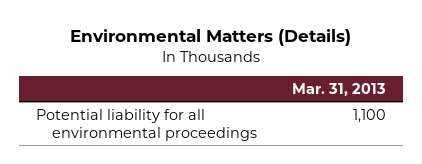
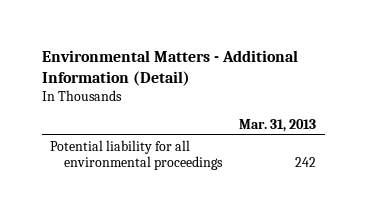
[70,28,352,46] Environmental Matters (Details) -> [41,50,298,87] Environmental Matters - Additional Information (Detail)
[352,108,386,123] 1,100 -> [295,157,317,168] 242

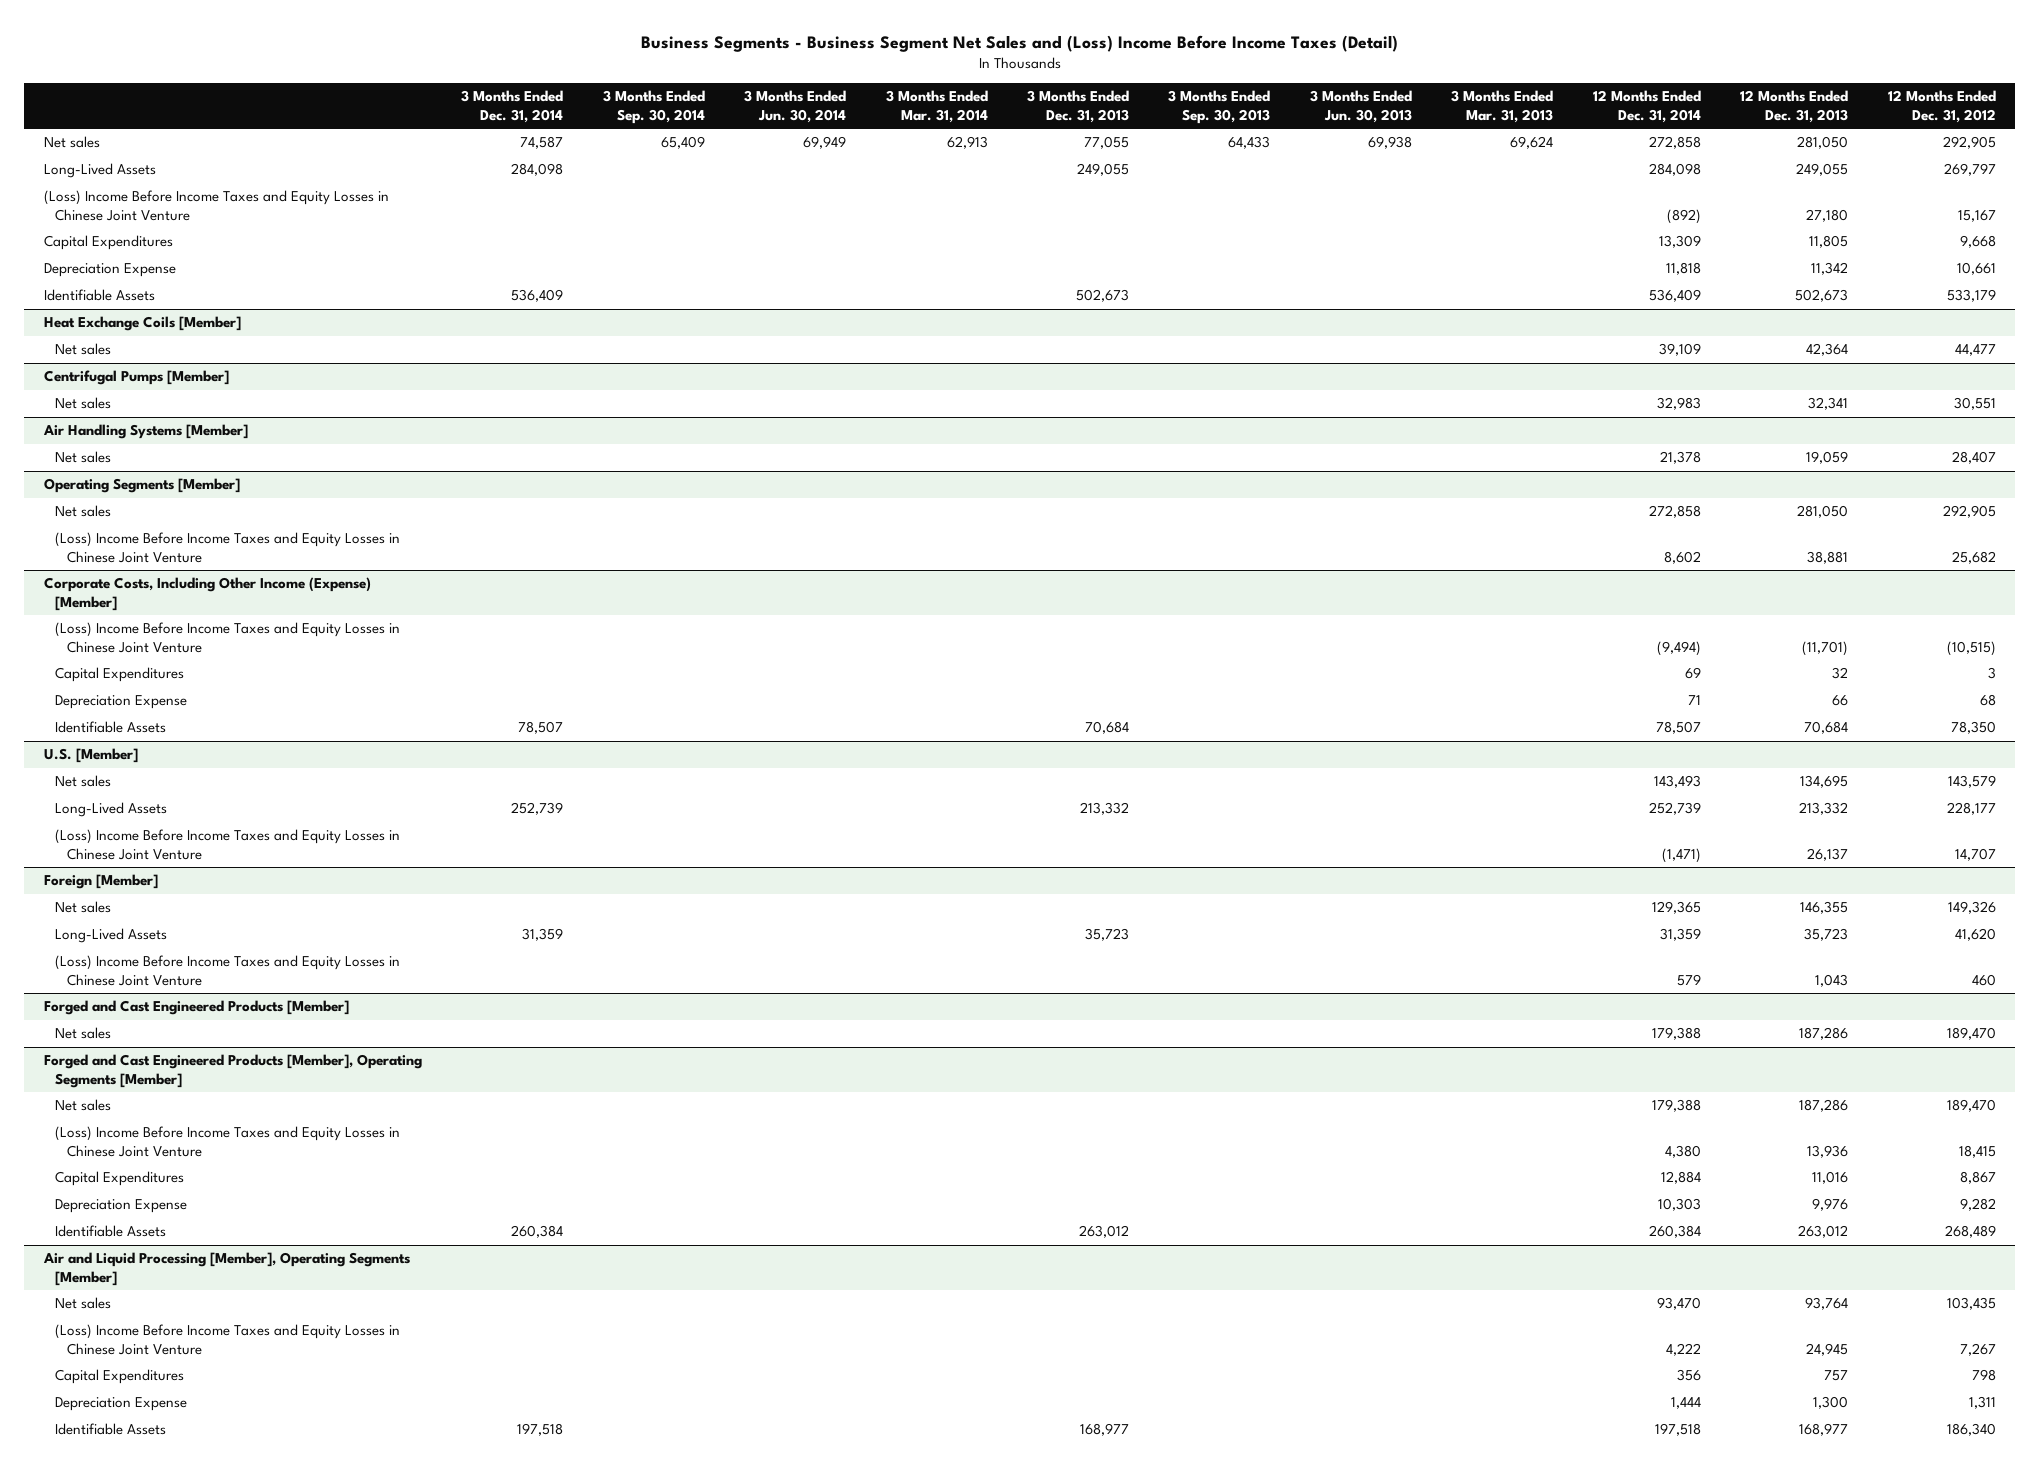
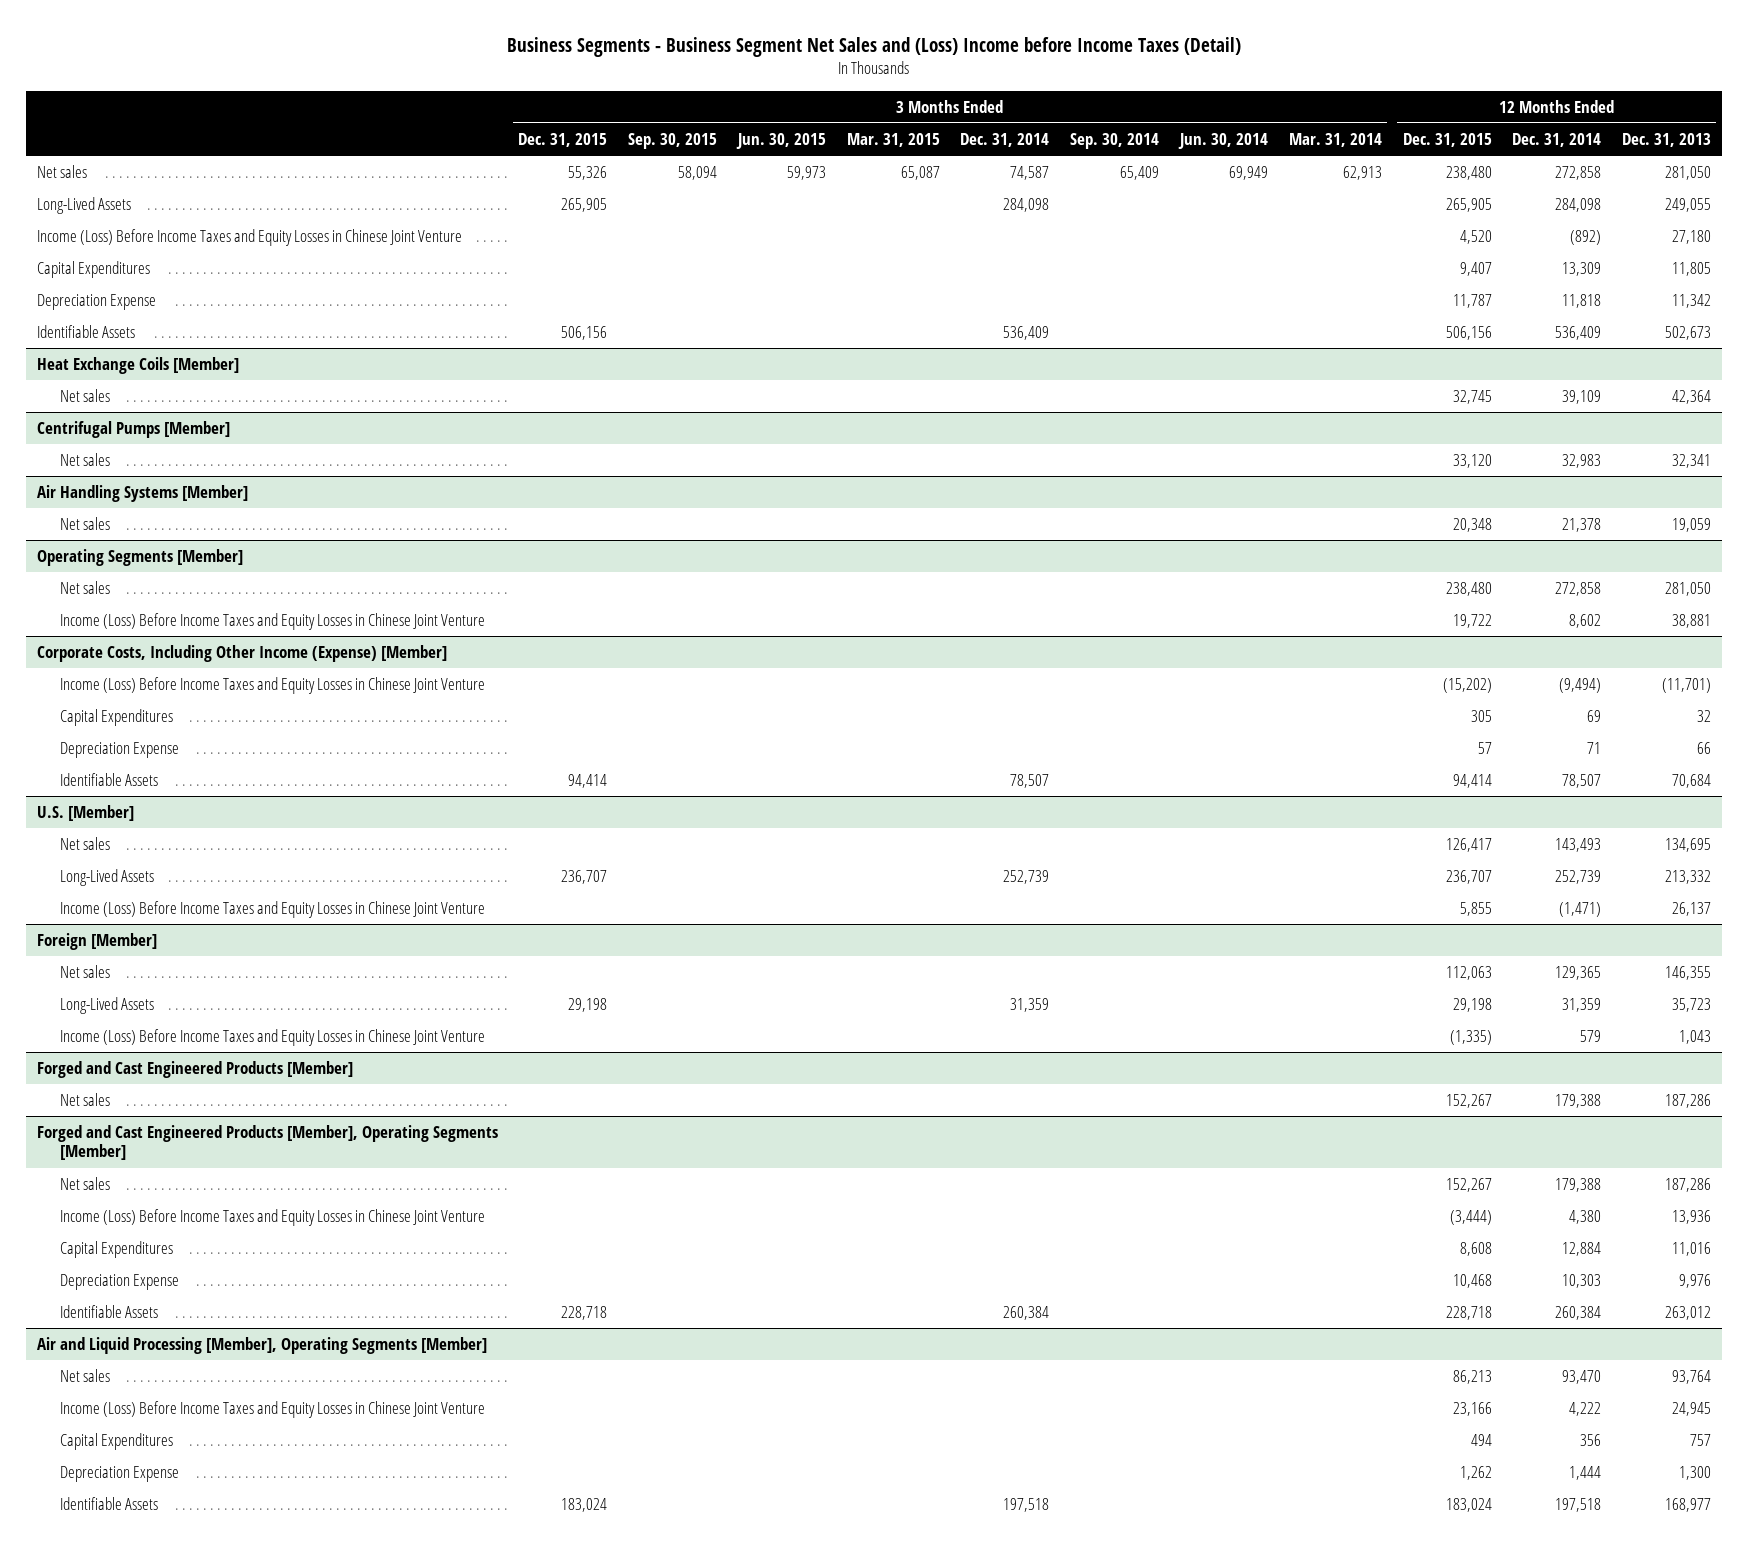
[640,34,1398,52] Business Segments - Business Segment Net Sales and (Loss) Income Before Income Taxes (Detail) -> [506,36,1241,57] Business Segments - Business Segment Net Sales and (Loss) Income before Income Taxes (Detail)
[1027,90,1130,123] 3 Months Ended Dec. 31, 2013 -> none
[1168,90,1271,124] 3 Months Ended Sep. 30, 2013 -> none
[1309,90,1412,123] 3 Months Ended Jun. 30, 2013 -> none
[1451,90,1554,123] 3 Months Ended Mar. 31, 2013 -> none
[1887,90,1996,123] 12 Months Ended Dec. 31, 2012 -> none
none -> [518,133,608,148] Dec. 31, 2015
none -> [628,133,718,150] Sep. 30, 2015
none -> [735,133,826,150] Jun. 30, 2015
none -> [846,133,940,148] Mar. 31, 2015
none -> [1402,133,1492,148] Dec. 31, 2015
[43,190,389,221] (Loss) Income Before Income Taxes and Equity Losses in Chinese Joint Venture -> [36,229,462,247] Income (Loss) Before Income Taxes and Equity Losses in Chinese Joint Venture
[55,532,401,563] (Loss) Income Before Income Taxes and Equity Losses in Chinese Joint Venture -> [59,613,485,631] Income (Loss) Before Income Taxes and Equity Losses in Chinese Joint Venture
[55,622,401,653] (Loss) Income Before Income Taxes and Equity Losses in Chinese Joint Venture -> [59,677,485,695] Income (Loss) Before Income Taxes and Equity Losses in Chinese Joint Venture
[55,829,401,860] (Loss) Income Before Income Taxes and Equity Losses in Chinese Joint Venture -> [59,901,485,919] Income (Loss) Before Income Taxes and Equity Losses in Chinese Joint Venture
[55,955,401,986] (Loss) Income Before Income Taxes and Equity Losses in Chinese Joint Venture -> [59,1029,485,1047] Income (Loss) Before Income Taxes and Equity Losses in Chinese Joint Venture
[55,1126,401,1157] (Loss) Income Before Income Taxes and Equity Losses in Chinese Joint Venture -> [59,1209,485,1227] Income (Loss) Before Income Taxes and Equity Losses in Chinese Joint Venture
[55,1324,401,1355] (Loss) Income Before Income Taxes and Equity Losses in Chinese Joint Venture -> [59,1401,485,1419] Income (Loss) Before Income Taxes and Equity Losses in Chinese Joint Venture

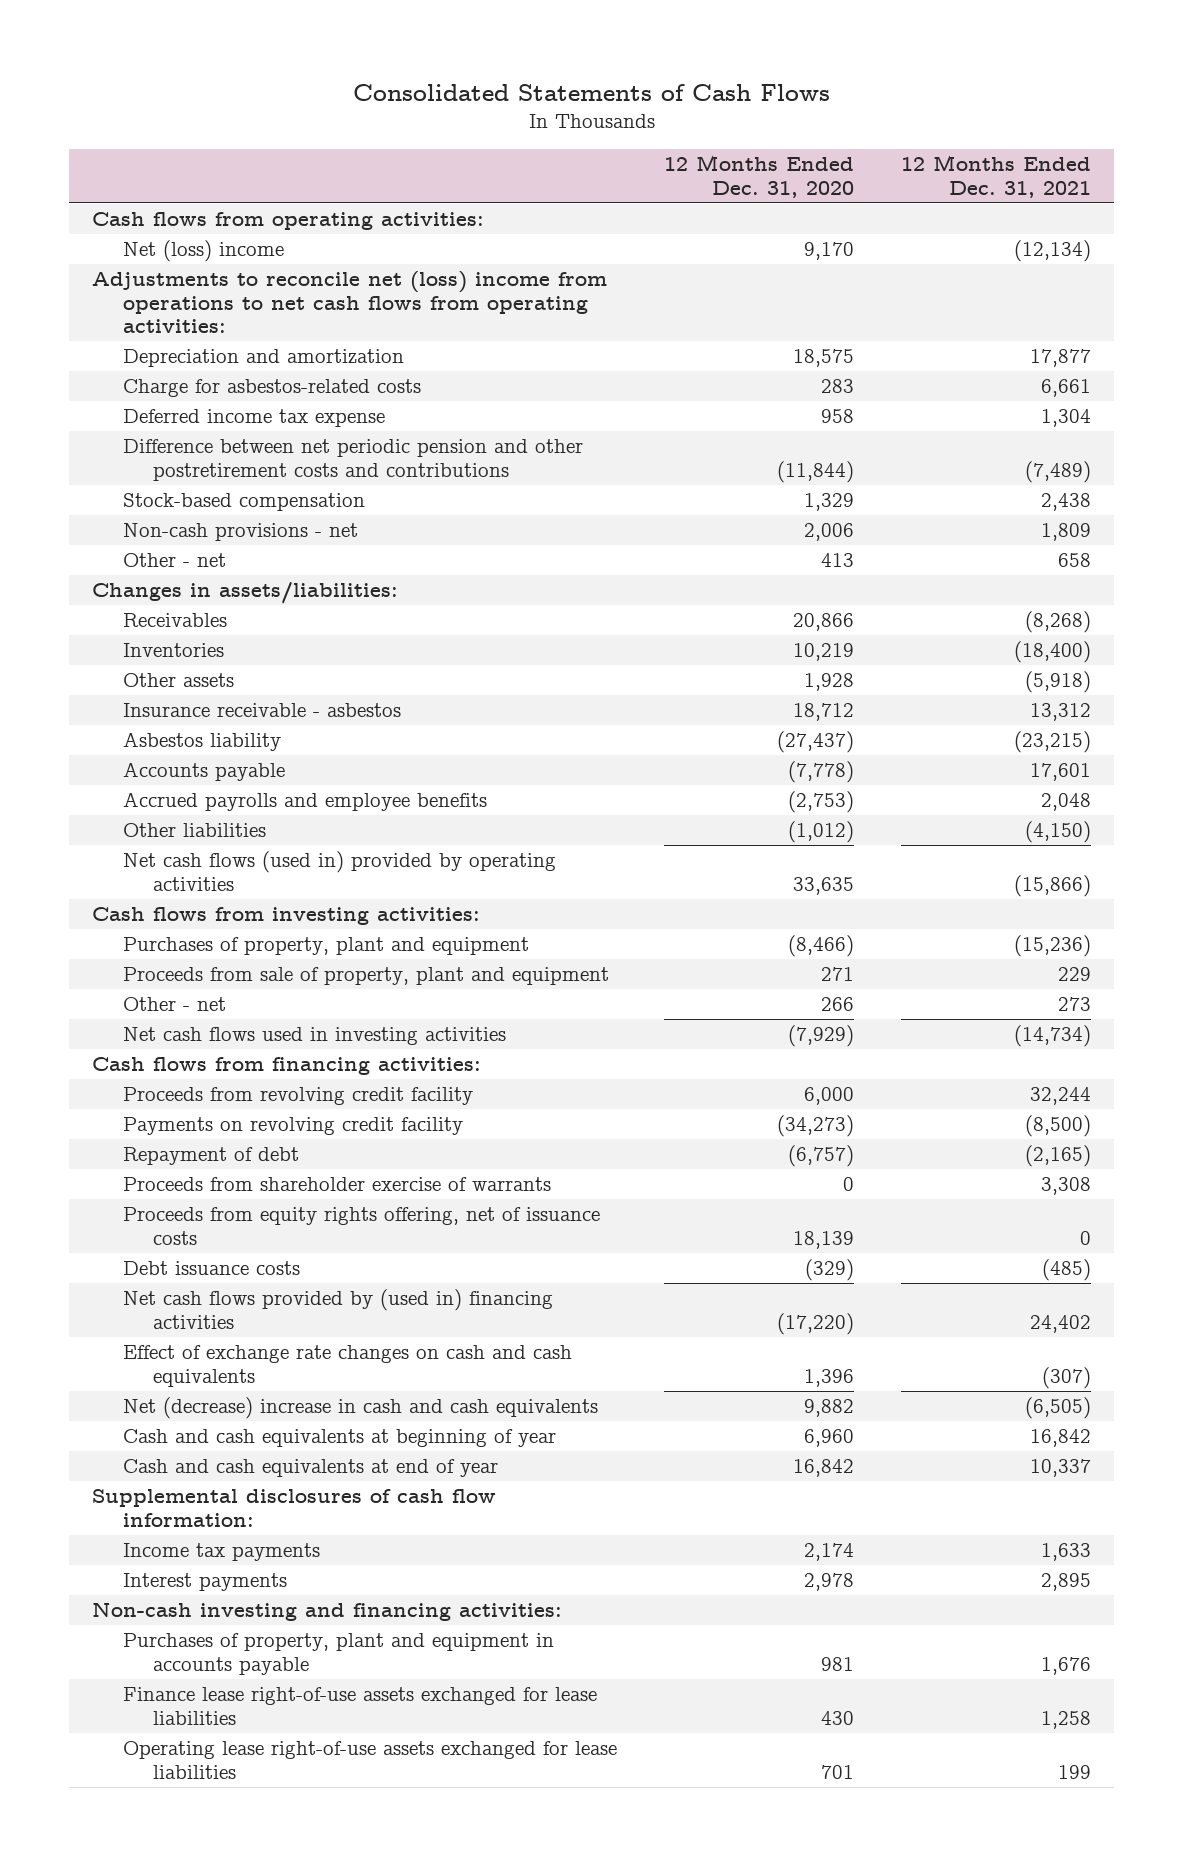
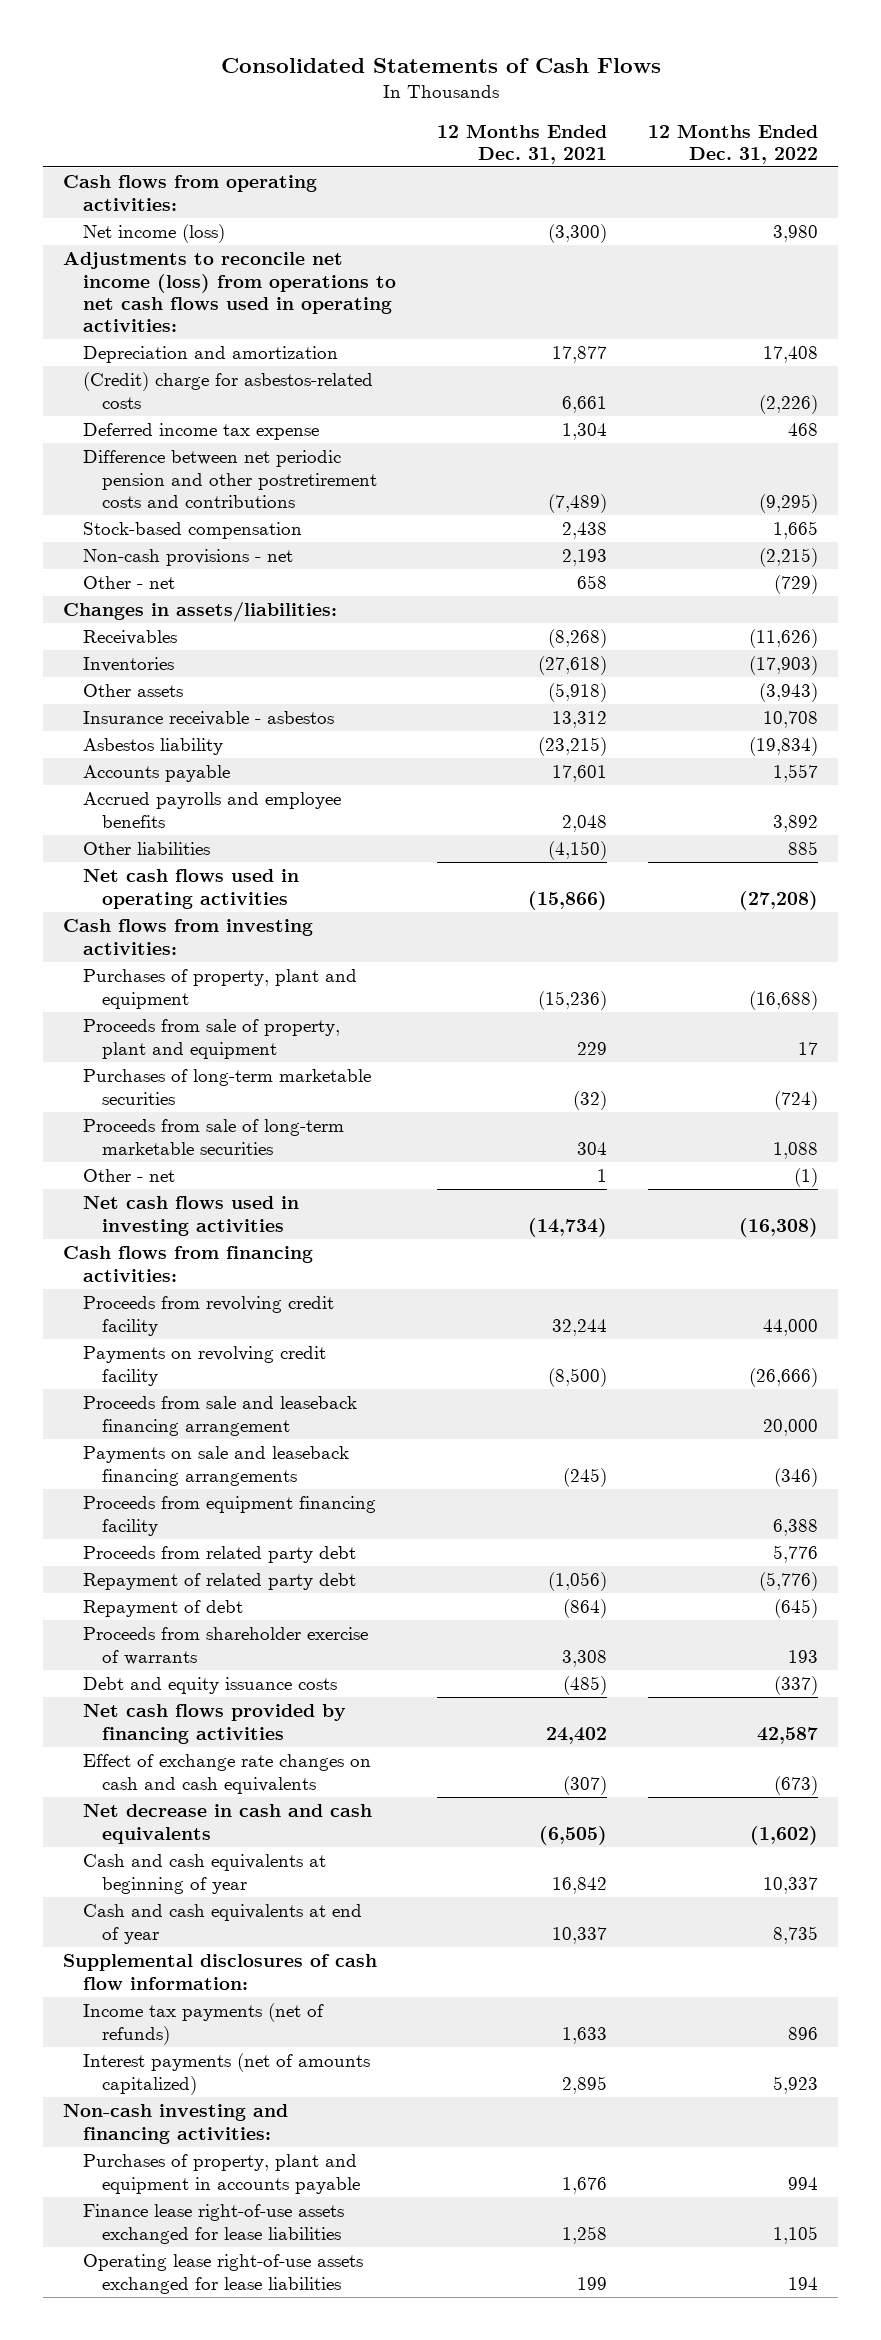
[663,155,854,198] 12 Months Ended Dec. 31, 2020 -> none
none -> [647,123,818,164] 12 Months Ended Dec. 31, 2022
[122,240,284,263] Net (loss) income -> [82,224,225,244] Net income (loss)
[1013,240,1091,263] (12,134) -> [547,224,607,244] (3,300)
[92,271,608,334] Adjustments to reconcile net (loss) income from operations to net cash flows from operating activities: -> [63,252,396,333] Adjustments to reconcile net income (loss) from operations to net cash flows used in operating activities:
[122,379,421,398] Charge for asbestos-related costs -> [82,372,373,409] (Credit) charge for asbestos-related costs
[1040,523,1091,542] 1,809 -> [561,549,607,567] 2,193
[1013,641,1091,664] (18,400) -> [537,656,607,676] (27,618)
[122,851,556,891] Net cash flows (used in) provided by operating activities -> [82,869,299,909] Net cash flows used in operating activities
none -> [82,1069,371,1105] Purchases of long-term marketable securities
none -> [82,1119,344,1155] Proceeds from sale of long-term marketable securities
[1057,997,1091,1012] 273 -> [596,1169,607,1183] 1
none -> [82,1396,357,1436] Proceeds from sale and leaseback financing arrangement
none -> [82,1446,349,1486] Payments on sale and leaseback financing arrangements
none -> [82,1496,376,1536] Proceeds from equipment financing facility
none -> [82,1546,356,1564] Proceeds from related party debt
none -> [82,1573,356,1591] Repayment of related party debt
[1024,1145,1091,1168] (2,165) -> [562,1599,607,1619] (864)
[122,1207,600,1245] Proceeds from equity rights offering, net of issuance costs -> none
[122,1261,300,1276] Debt issuance costs -> [82,1677,337,1695] Debt and equity issuance costs
[122,1289,553,1329] Net cash flows provided by (used in) financing activities -> [82,1704,346,1744] Net cash flows provided by financing activities
[122,1397,598,1420] Net (decrease) increase in cash and cash equivalents -> [82,1804,372,1844] Net decrease in cash and cash equivalents
[122,1543,320,1562] Income tax payments -> [82,2003,324,2045] Income tax payments (net of refunds)
[122,1573,287,1592] Interest payments -> [82,2053,370,2095] Interest payments (net of amounts capitalized)

